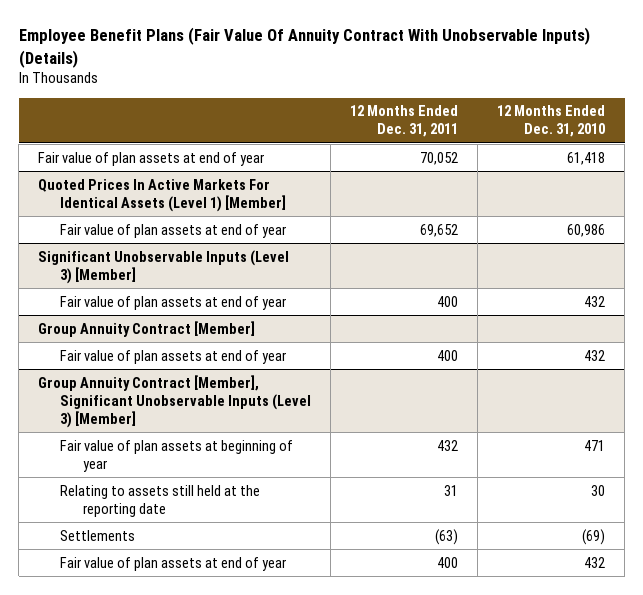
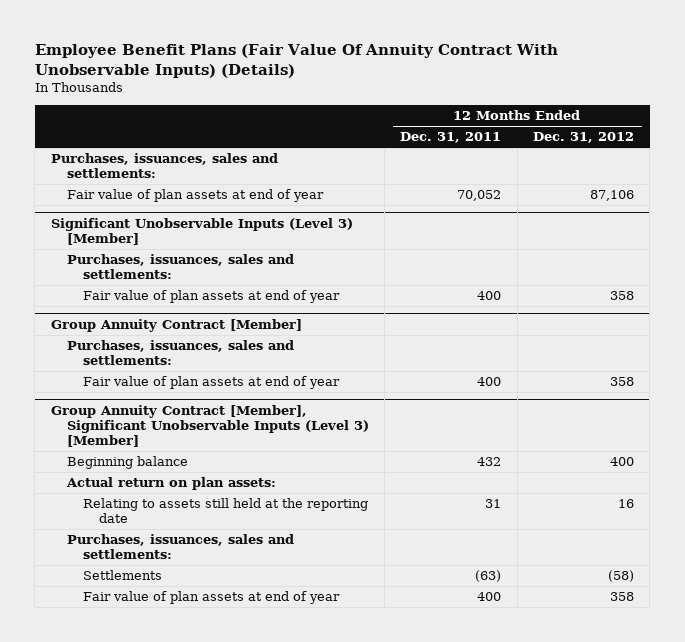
[497,105,606,138] 12 Months Ended Dec. 31, 2010 -> none
none -> [533,132,635,144] Dec. 31, 2012
none -> [50,153,278,179] Purchases, issuances, sales and settlements:
[38,178,287,212] Quoted Prices In Active Markets For Identical Assets (Level 1) [Member] -> none
[60,223,287,238] Fair value of plan assets at end of year -> none
none -> [66,254,294,280] Purchases, issuances, sales and settlements:
none -> [66,340,294,366] Purchases, issuances, sales and settlements:
[60,439,294,472] Fair value of plan assets at beginning of year -> [66,456,188,470] Beginning balance
none -> [65,477,276,491] Actual return on plan assets:
none -> [66,534,294,560] Purchases, issuances, sales and settlements:

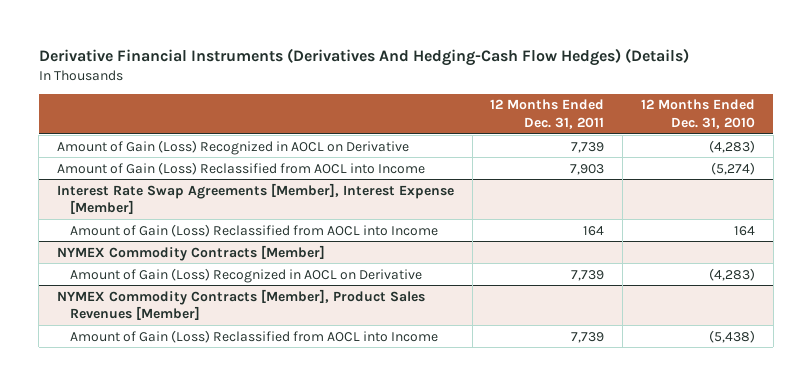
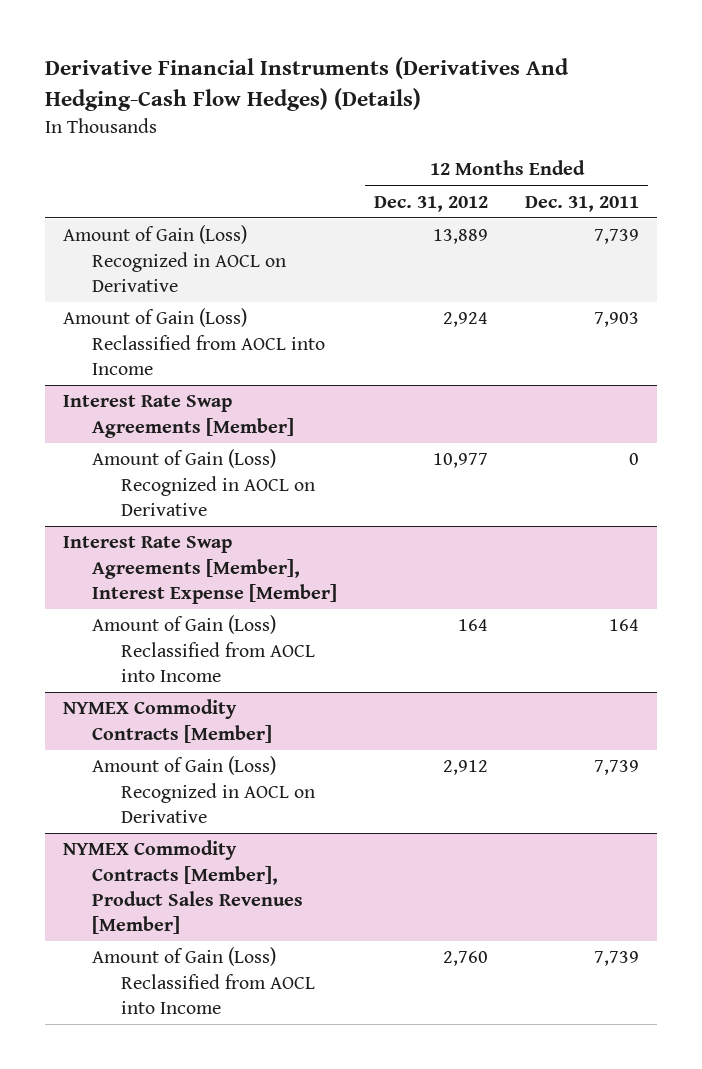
[640,99,755,130] 12 Months Ended Dec. 31, 2010 -> none
none -> [374,195,489,212] Dec. 31, 2012
none -> [63,395,295,438] Interest Rate Swap Agreements [Member]
none -> [92,449,316,517] Amount of Gain (Loss) Recognized in AOCL on Derivative

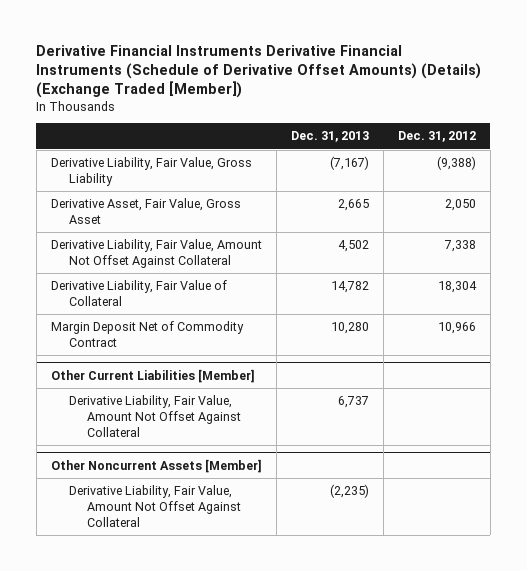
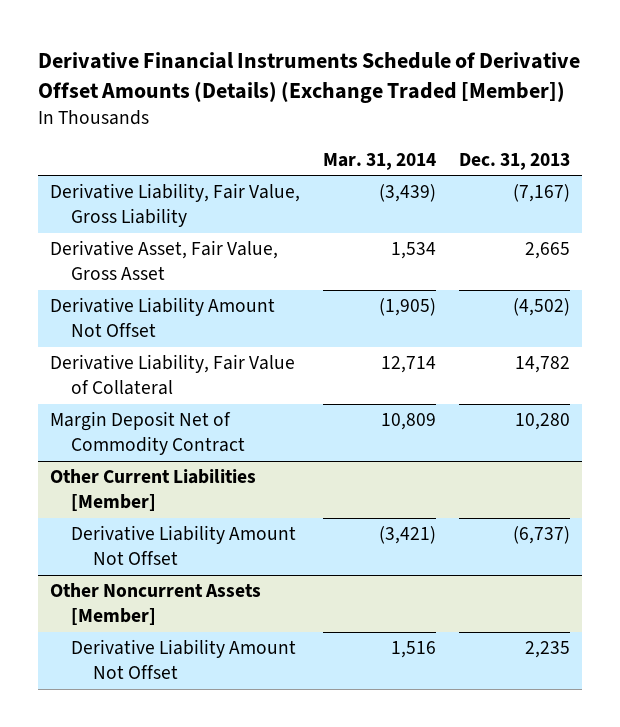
[36,44,482,99] Derivative Financial Instruments Derivative Financial Instruments (Schedule of Derivative Offset Amounts) (Details) (Exchange Traded [Member]) -> [38,52,581,104] Derivative Financial Instruments Schedule of Derivative Offset Amounts (Details) (Exchange Traded [Member])
[397,131,476,143] Dec. 31, 2012 -> none
none -> [322,152,436,170] Mar. 31, 2014
[50,239,262,269] Derivative Liability, Fair Value, Amount Not Offset Against Collateral -> [49,297,275,338] Derivative Liability Amount Not Offset
[337,240,369,253] 4,502 -> [513,298,571,317] (4,502)
[68,395,241,437] Derivative Liability, Fair Value, Amount Not Offset Against Collateral -> [71,525,297,566] Derivative Liability Amount Not Offset
[337,396,369,409] 6,737 -> [513,526,571,545] (6,737)
[68,485,241,527] Derivative Liability, Fair Value, Amount Not Offset Against Collateral -> [71,639,297,680] Derivative Liability Amount Not Offset
[329,484,369,499] (2,235) -> [525,641,571,659] 2,235

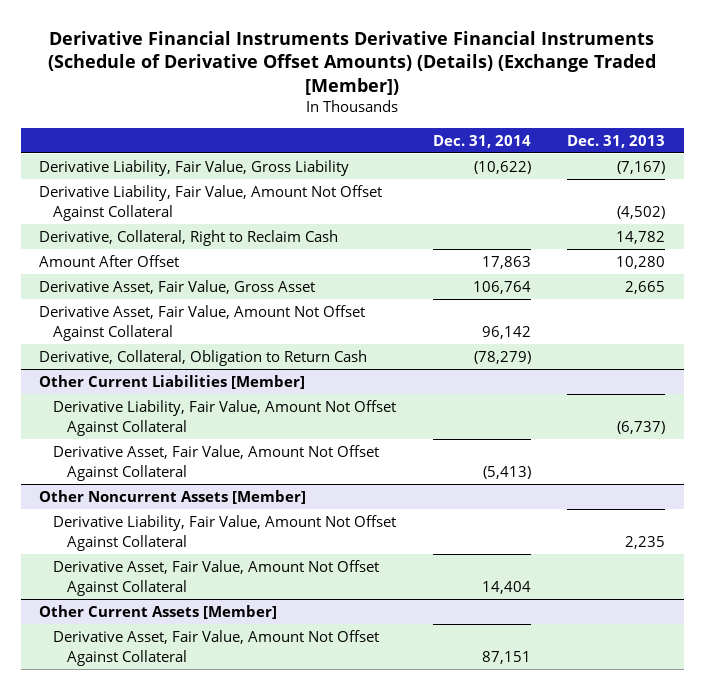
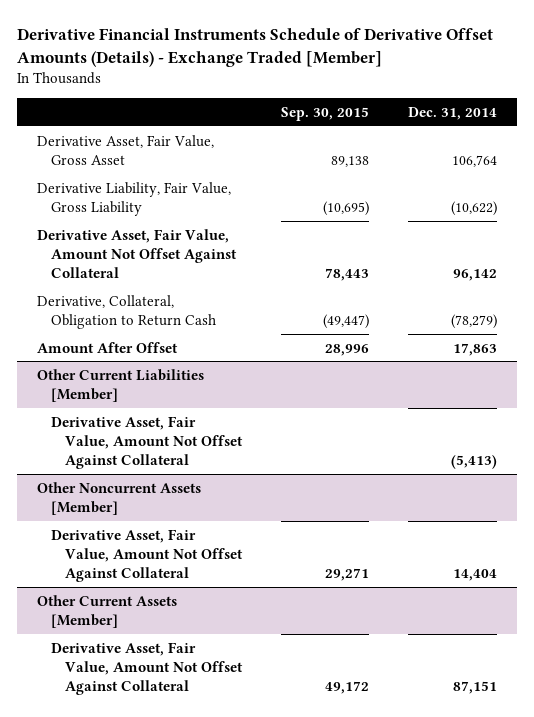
[48,30,657,95] Derivative Financial Instruments Derivative Financial Instruments (Schedule of Derivative Offset Amounts) (Details) (Exchange Traded [Member]) -> [17,28,494,68] Derivative Financial Instruments Schedule of Derivative Offset Amounts (Details) - Exchange Traded [Member]
[567,134,666,148] Dec. 31, 2013 -> none
none -> [281,106,370,121] Sep. 30, 2015
[39,185,383,221] Derivative Liability, Fair Value, Amount Not Offset Against Collateral -> none
[39,230,339,247] Derivative, Collateral, Right to Reclaim Cash -> none
[39,160,350,177] Derivative Liability, Fair Value, Gross Liability -> [36,181,231,216] Derivative Liability, Fair Value, Gross Liability
[39,255,180,268] Amount After Offset -> [36,341,178,353] Amount After Offset
[53,400,397,436] Derivative Liability, Fair Value, Amount Not Offset Against Collateral -> none
[53,515,397,551] Derivative Liability, Fair Value, Amount Not Offset Against Collateral -> none

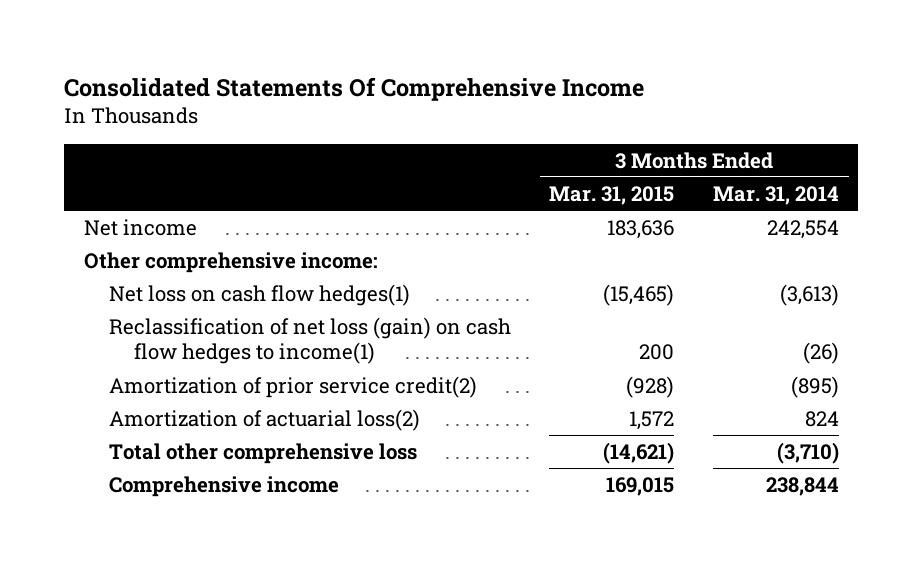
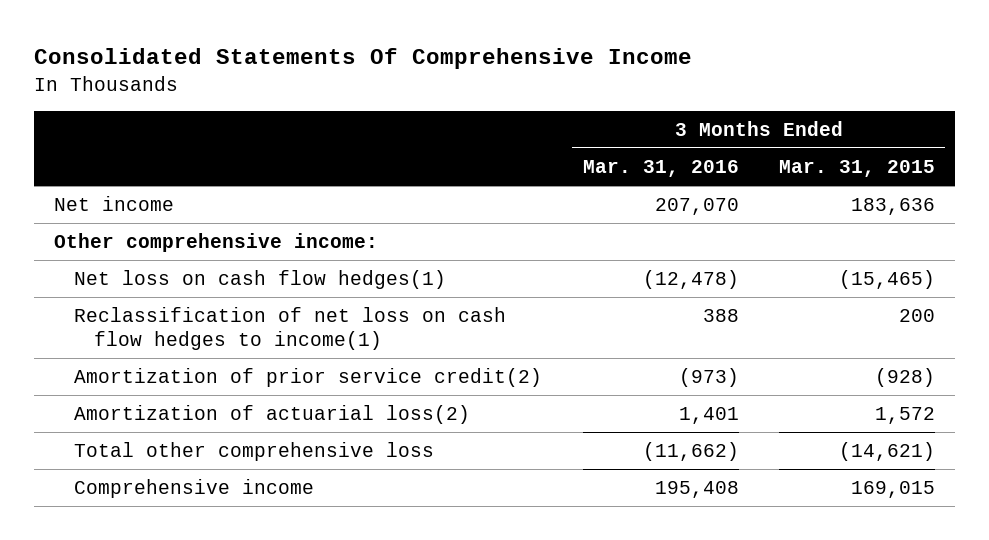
[712,185,839,205] Mar. 31, 2014 -> none
none -> [582,160,739,178] Mar. 31, 2016
[108,316,511,365] Reclassification of net loss (gain) on cash flow hedges to income(1) -> [73,307,506,350] Reclassification of net loss on cash flow hedges to income(1)

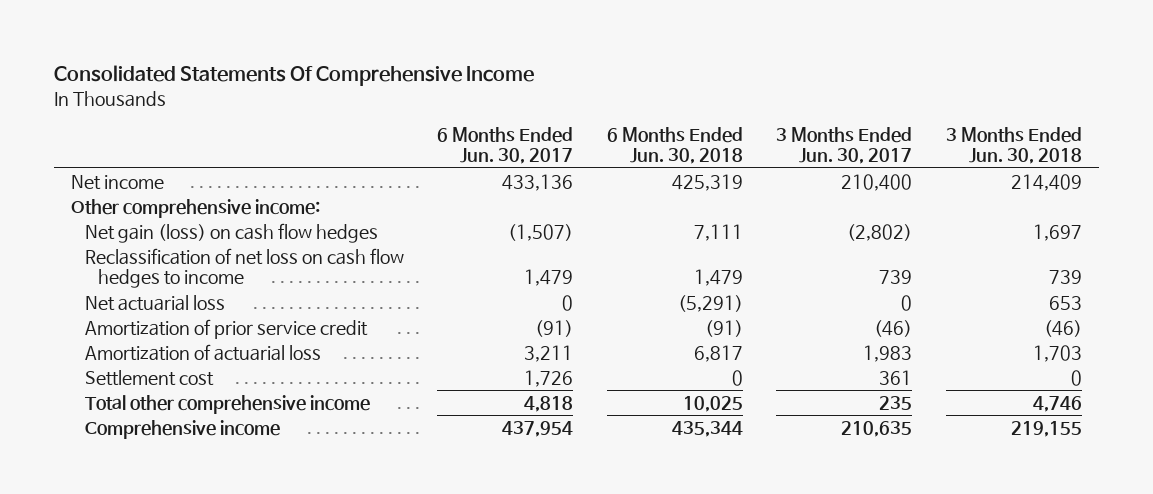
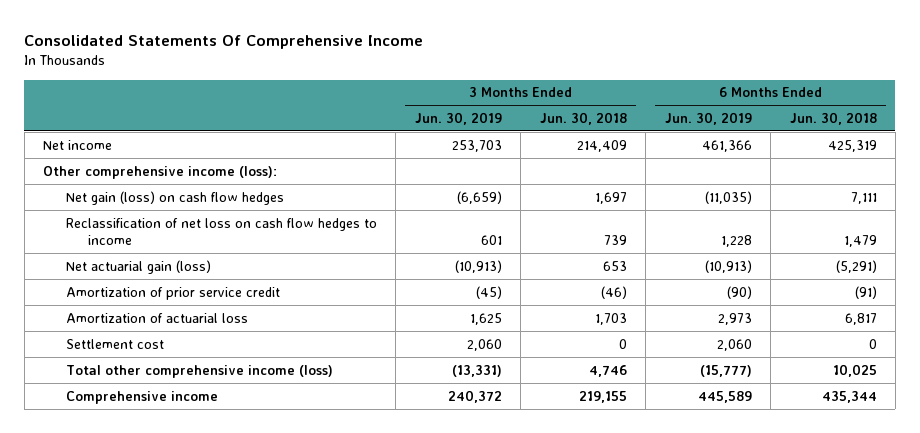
[437,126,574,165] 6 Months Ended Jun. 30, 2017 -> none
[776,126,913,165] 3 Months Ended Jun. 30, 2017 -> none
none -> [414,111,502,125] Jun. 30, 2019
none -> [664,111,752,125] Jun. 30, 2019
[70,198,320,218] Other comprehensive income: -> [43,165,278,179] Other comprehensive income (loss):
[84,294,225,311] Net actuarial loss -> [65,259,211,274] Net actuarial gain (loss)
[84,394,370,414] Total other comprehensive income -> [65,364,333,378] Total other comprehensive income (loss)

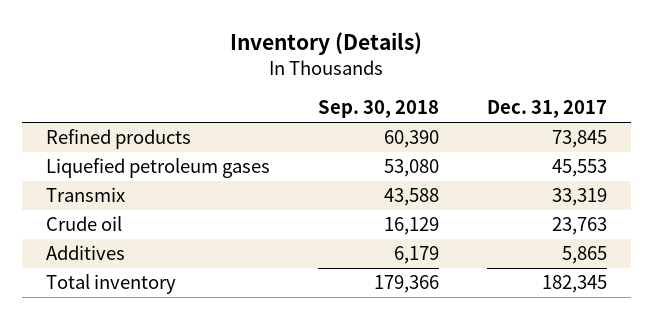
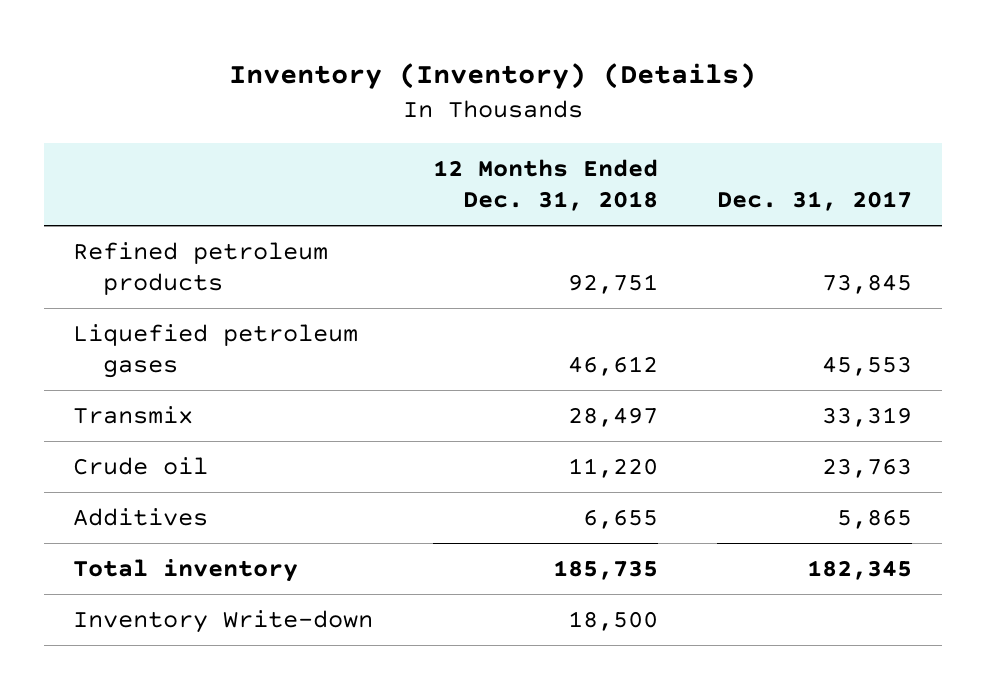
[230,32,423,56] Inventory (Details) -> [228,63,756,90] Inventory (Inventory) (Details)
[317,100,439,119] Sep. 30, 2018 -> none
none -> [432,158,658,212] 12 Months Ended Dec. 31, 2018
[45,129,191,150] Refined products -> [73,241,329,296] Refined petroleum products
none -> [73,609,374,633] Inventory Write-down

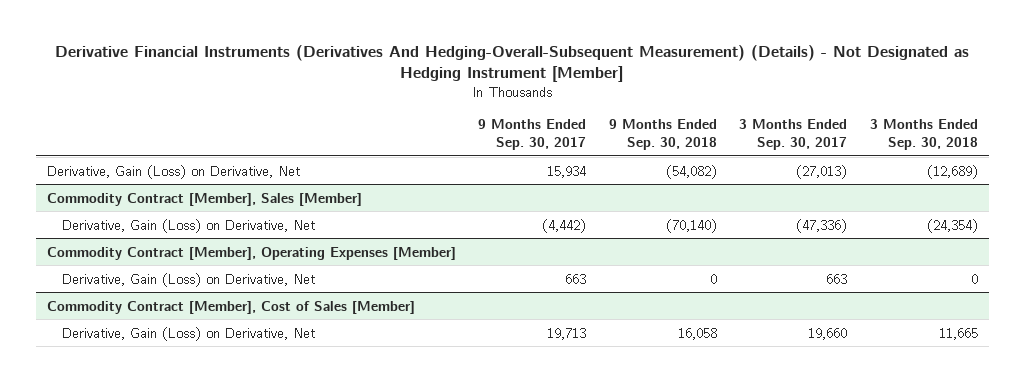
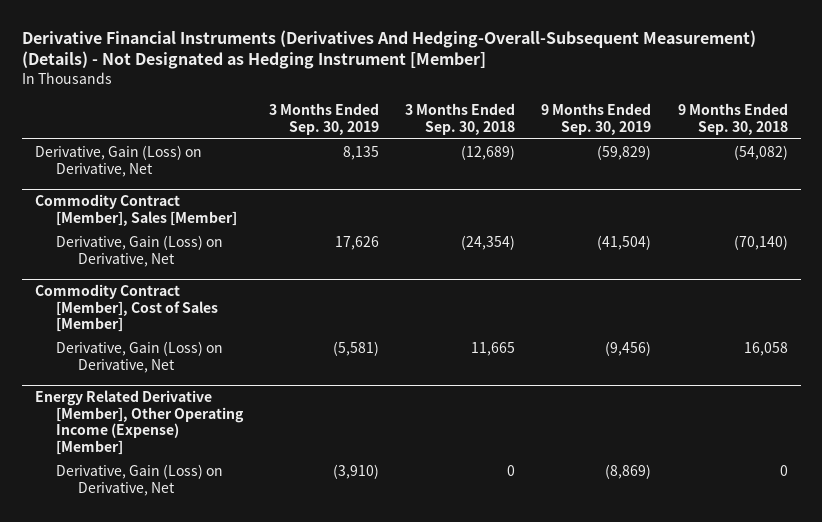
[478,119,587,150] 9 Months Ended Sep. 30, 2017 -> none
[739,119,848,150] 3 Months Ended Sep. 30, 2017 -> none
none -> [269,103,380,135] 3 Months Ended Sep. 30, 2019
none -> [541,103,652,135] 9 Months Ended Sep. 30, 2019
[46,246,456,260] Commodity Contract [Member], Operating Expenses [Member] -> none
[61,272,315,287] Derivative, Gain (Loss) on Derivative, Net -> none
none -> [34,390,245,455] Energy Related Derivative [Member], Other Operating Income (Expense) [Member]
none -> [56,464,224,496] Derivative, Gain (Loss) on Derivative, Net

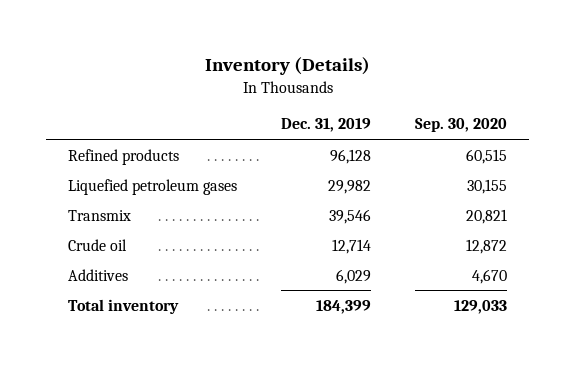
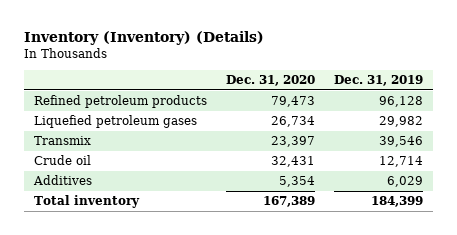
[204,57,370,76] Inventory (Details) -> [24,31,265,46] Inventory (Inventory) (Details)
[415,118,508,133] Sep. 30, 2020 -> none
none -> [226,74,316,86] Dec. 31, 2020
[68,148,180,165] Refined products -> [33,95,207,109] Refined petroleum products

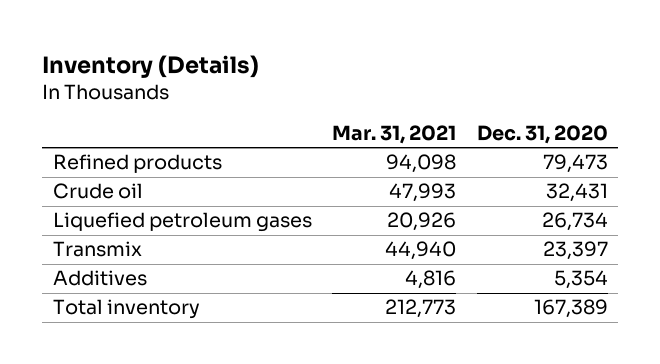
[24,31,265,46] Inventory (Inventory) (Details) -> [42,54,260,78] Inventory (Details)
[334,74,424,86] Dec. 31, 2019 -> none
none -> [332,124,457,144] Mar. 31, 2021
[33,95,207,109] Refined petroleum products -> [52,154,222,174] Refined products
[33,155,91,166] Crude oil -> [52,183,143,200] Crude oil

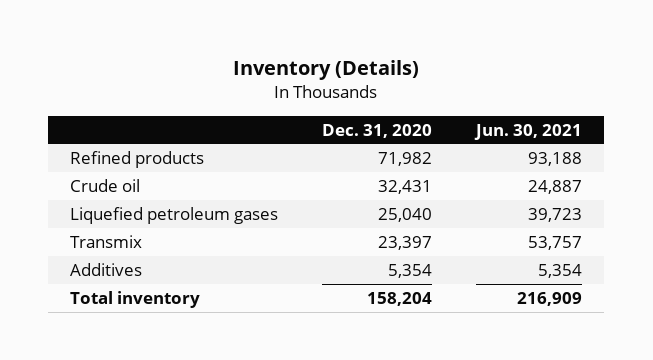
[332,124,457,144] Mar. 31, 2021 -> none
none -> [474,123,583,140] Jun. 30, 2021
[542,154,608,174] 79,473 -> [378,152,433,167] 71,982
[541,212,608,232] 26,734 -> [378,208,433,223] 25,040
[533,299,608,319] 167,389 -> [367,292,433,307] 158,204

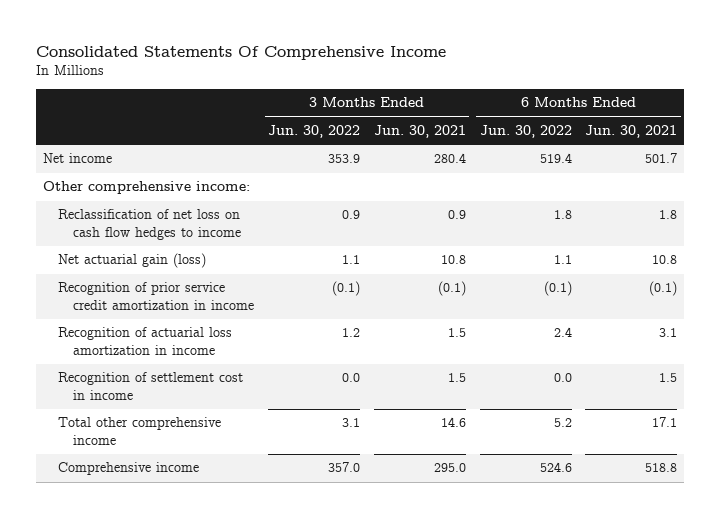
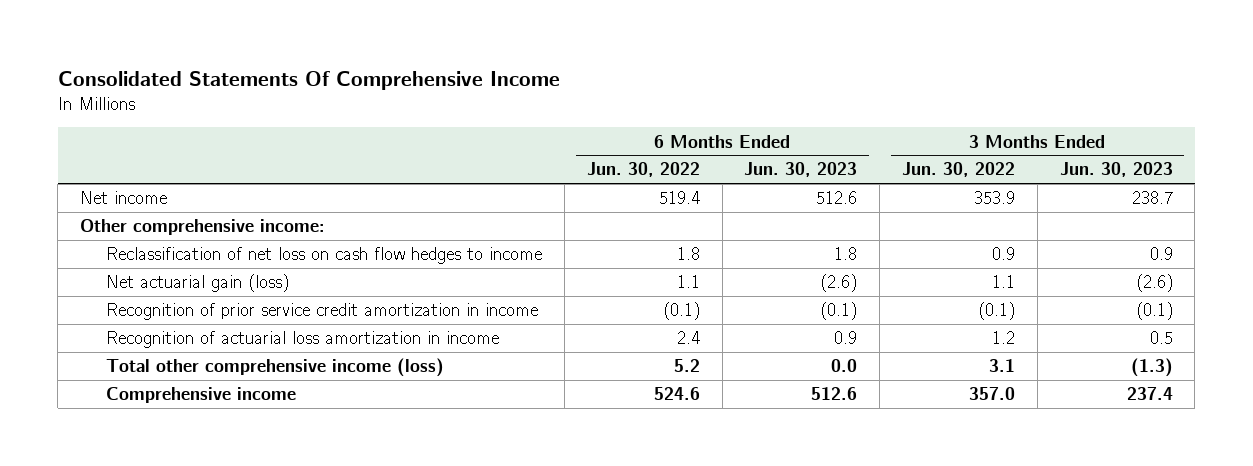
[373,124,466,138] Jun. 30, 2021 -> none
[585,124,678,138] Jun. 30, 2021 -> none
none -> [744,162,858,178] Jun. 30, 2023
none -> [1059,162,1173,178] Jun. 30, 2023
[58,372,244,400] Recognition of settlement cost in income -> none
[58,417,222,445] Total other comprehensive income -> [106,358,445,378] Total other comprehensive income (loss)

